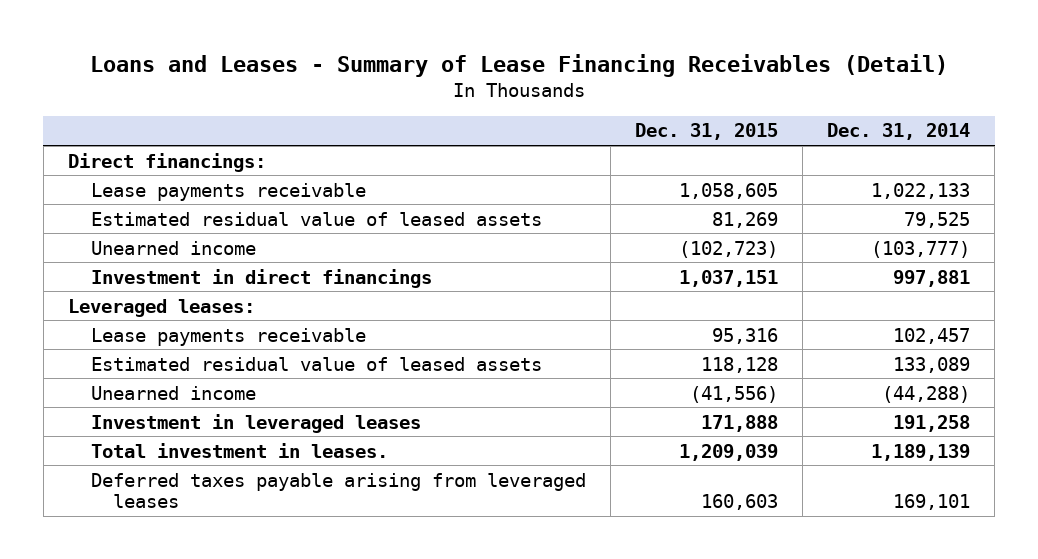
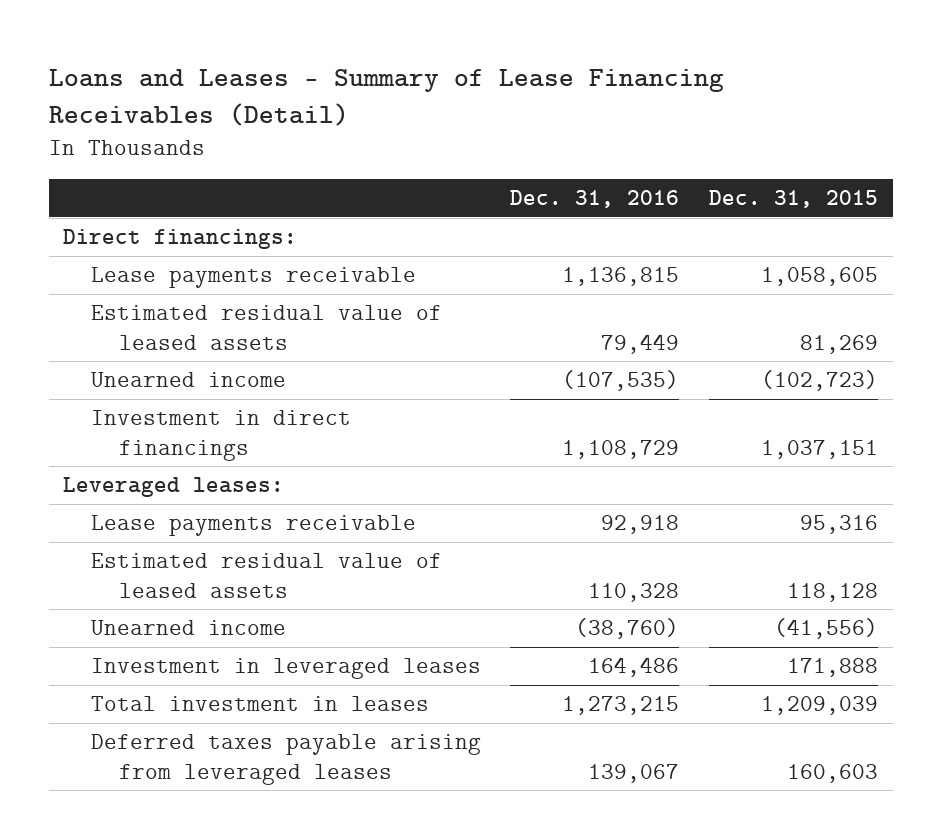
[827,123,971,141] Dec. 31, 2014 -> none
none -> [510,190,680,209] Dec. 31, 2016
[90,442,388,458] Total investment in leases. -> [91,696,430,712] Total investment in leases

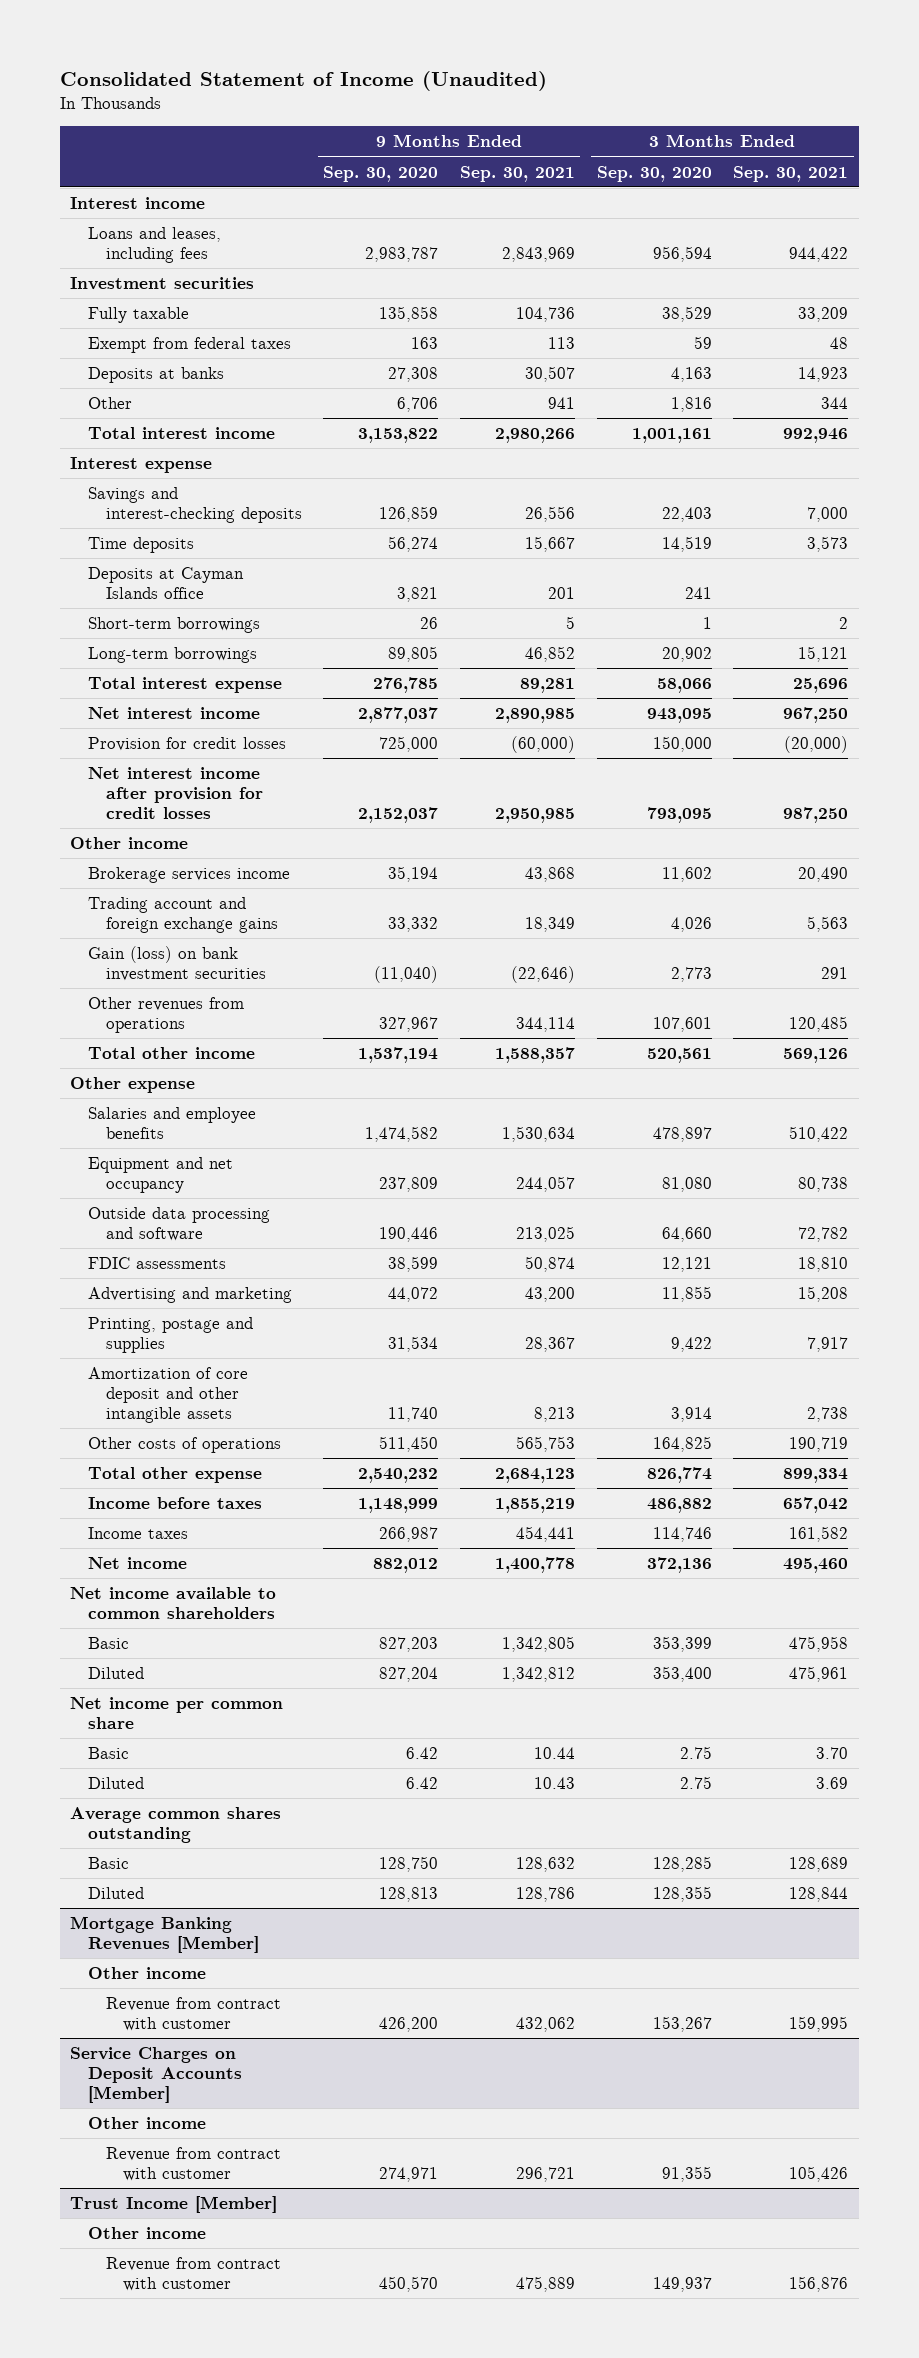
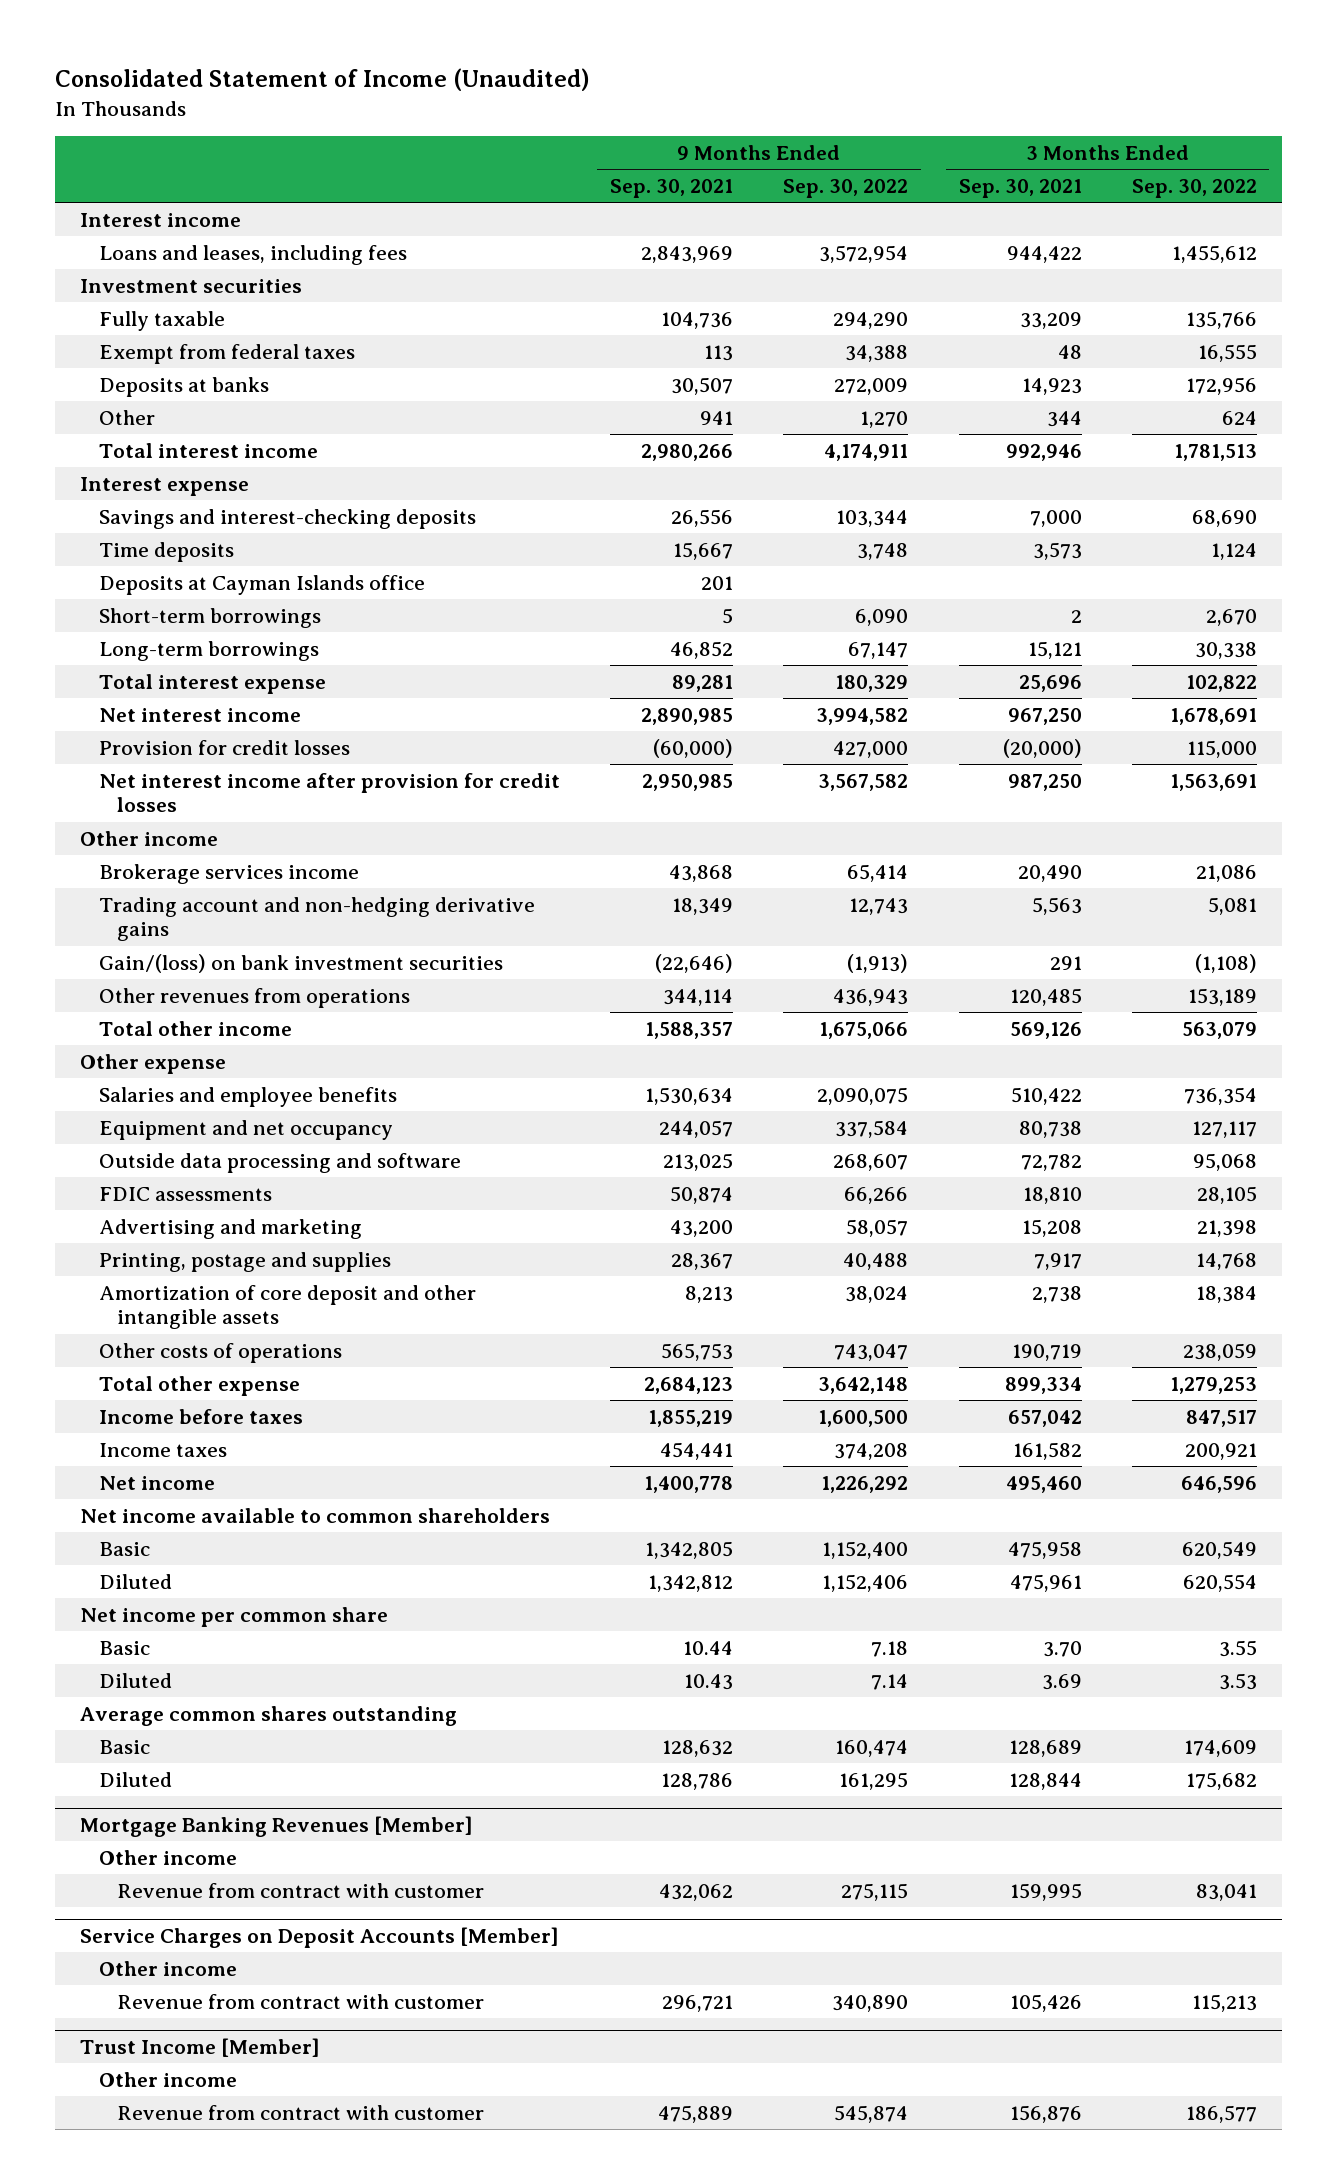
[323,165,439,182] Sep. 30, 2020 -> none
[596,165,712,182] Sep. 30, 2020 -> none
none -> [783,179,909,199] Sep. 30, 2022
none -> [1131,179,1257,199] Sep. 30, 2022
[87,897,278,933] Trading account and foreign exchange gains -> [98,896,535,942] Trading account and non-hedging derivative gains
[87,946,266,981] Gain (loss) on bank investment securities -> [98,953,503,973] Gain/(loss) on bank investment securities

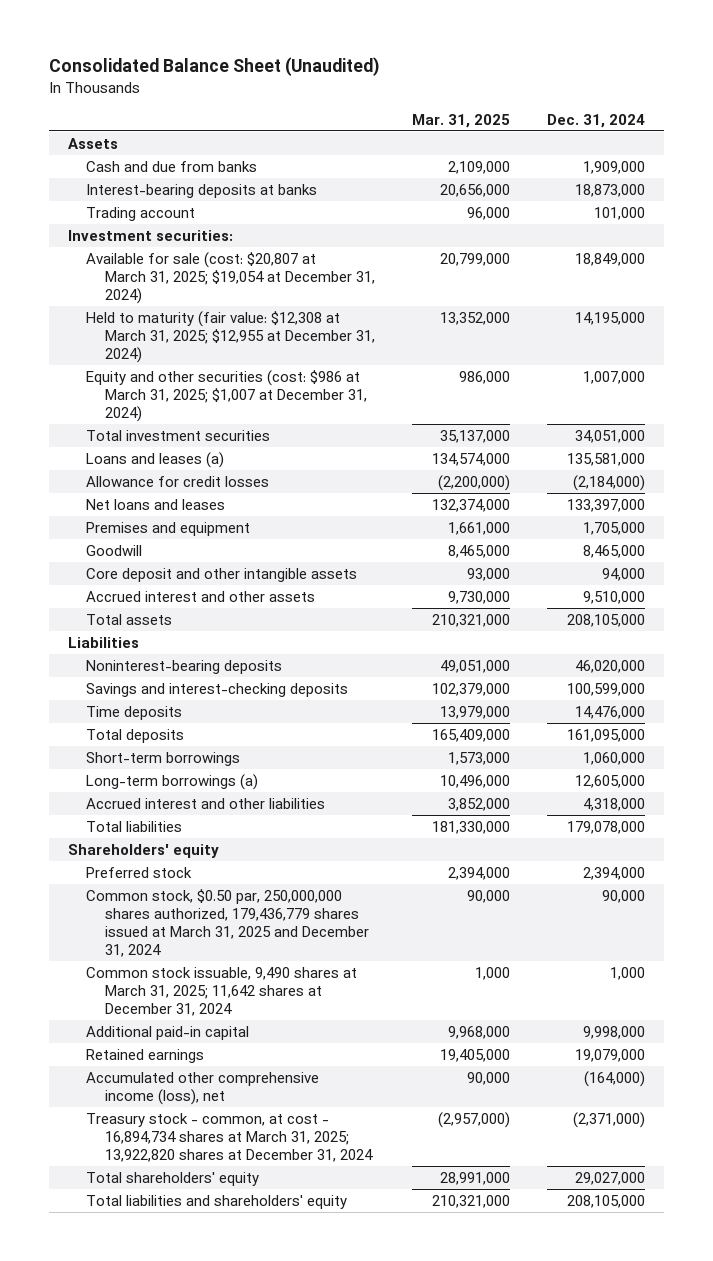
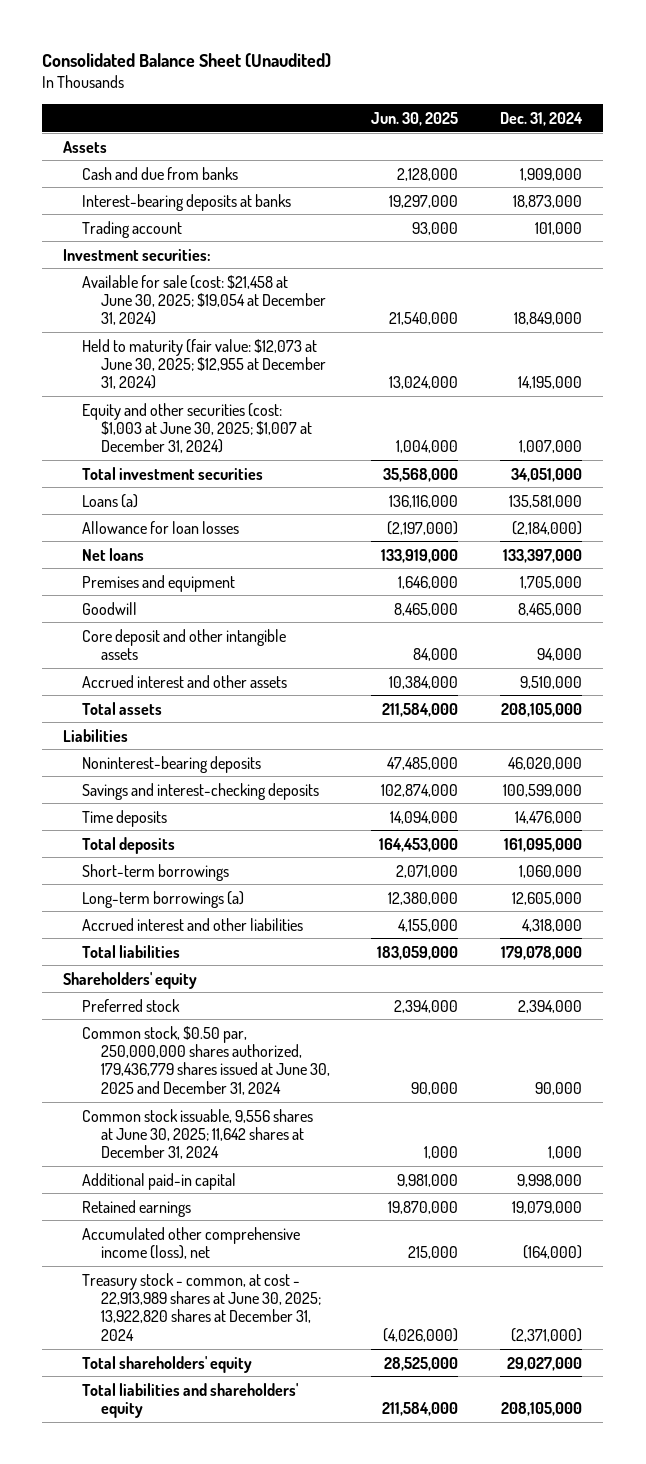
[412,113,511,128] Mar. 31, 2025 -> none
none -> [371,111,459,126] Jun. 30, 2025
[86,251,375,304] Available for sale (cost: $20,807 at March 31, 2025; $19,054 at December 31, 2024) -> [81,274,326,326] Available for sale (cost: $21,458 at June 30, 2025; $19,054 at December 31, 2024)
[86,310,375,363] Held to maturity (fair value: $12,308 at March 31, 2025; $12,955 at December 31, 2024) -> [81,338,326,390] Held to maturity (fair value: $12,073 at June 30, 2025; $12,955 at December 31, 2024)
[86,369,367,422] Equity and other securities (cost: $986 at March 31, 2025; $1,007 at December 31, 2024) -> [81,402,312,454] Equity and other securities (cost: $1,003 at June 30, 2025; $1,007 at December 31, 2024)
[86,451,225,468] Loans and leases (a) -> [81,493,138,508] Loans (a)
[86,475,270,487] Allowance for credit losses -> [81,520,239,534] Allowance for loan losses
[86,498,226,510] Net loans and leases -> [81,547,144,561] Net loans
[86,888,369,957] Common stock, $0.50 par, 250,000,000 shares authorized, 179,436,779 shares issued at March 31, 2025 and December 31, 2024 -> [81,1025,330,1095] Common stock, $0.50 par, 250,000,000 shares authorized, 179,436,779 shares issued at June 30, 2025 and December 31, 2024
[86,966,358,1016] Common stock issuable, 9,490 shares at March 31, 2025; 11,642 shares at December 31, 2024 -> [81,1108,313,1160] Common stock issuable, 9,556 shares at June 30, 2025; 11,642 shares at December 31, 2024
[86,1112,373,1162] Treasury stock - common, at cost - 16,894,734 shares at March 31, 2025; 13,922,820 shares at December 31, 2024 -> [81,1272,321,1341] Treasury stock - common, at cost - 22,913,989 shares at June 30, 2025; 13,922,820 shares at December 31, 2024

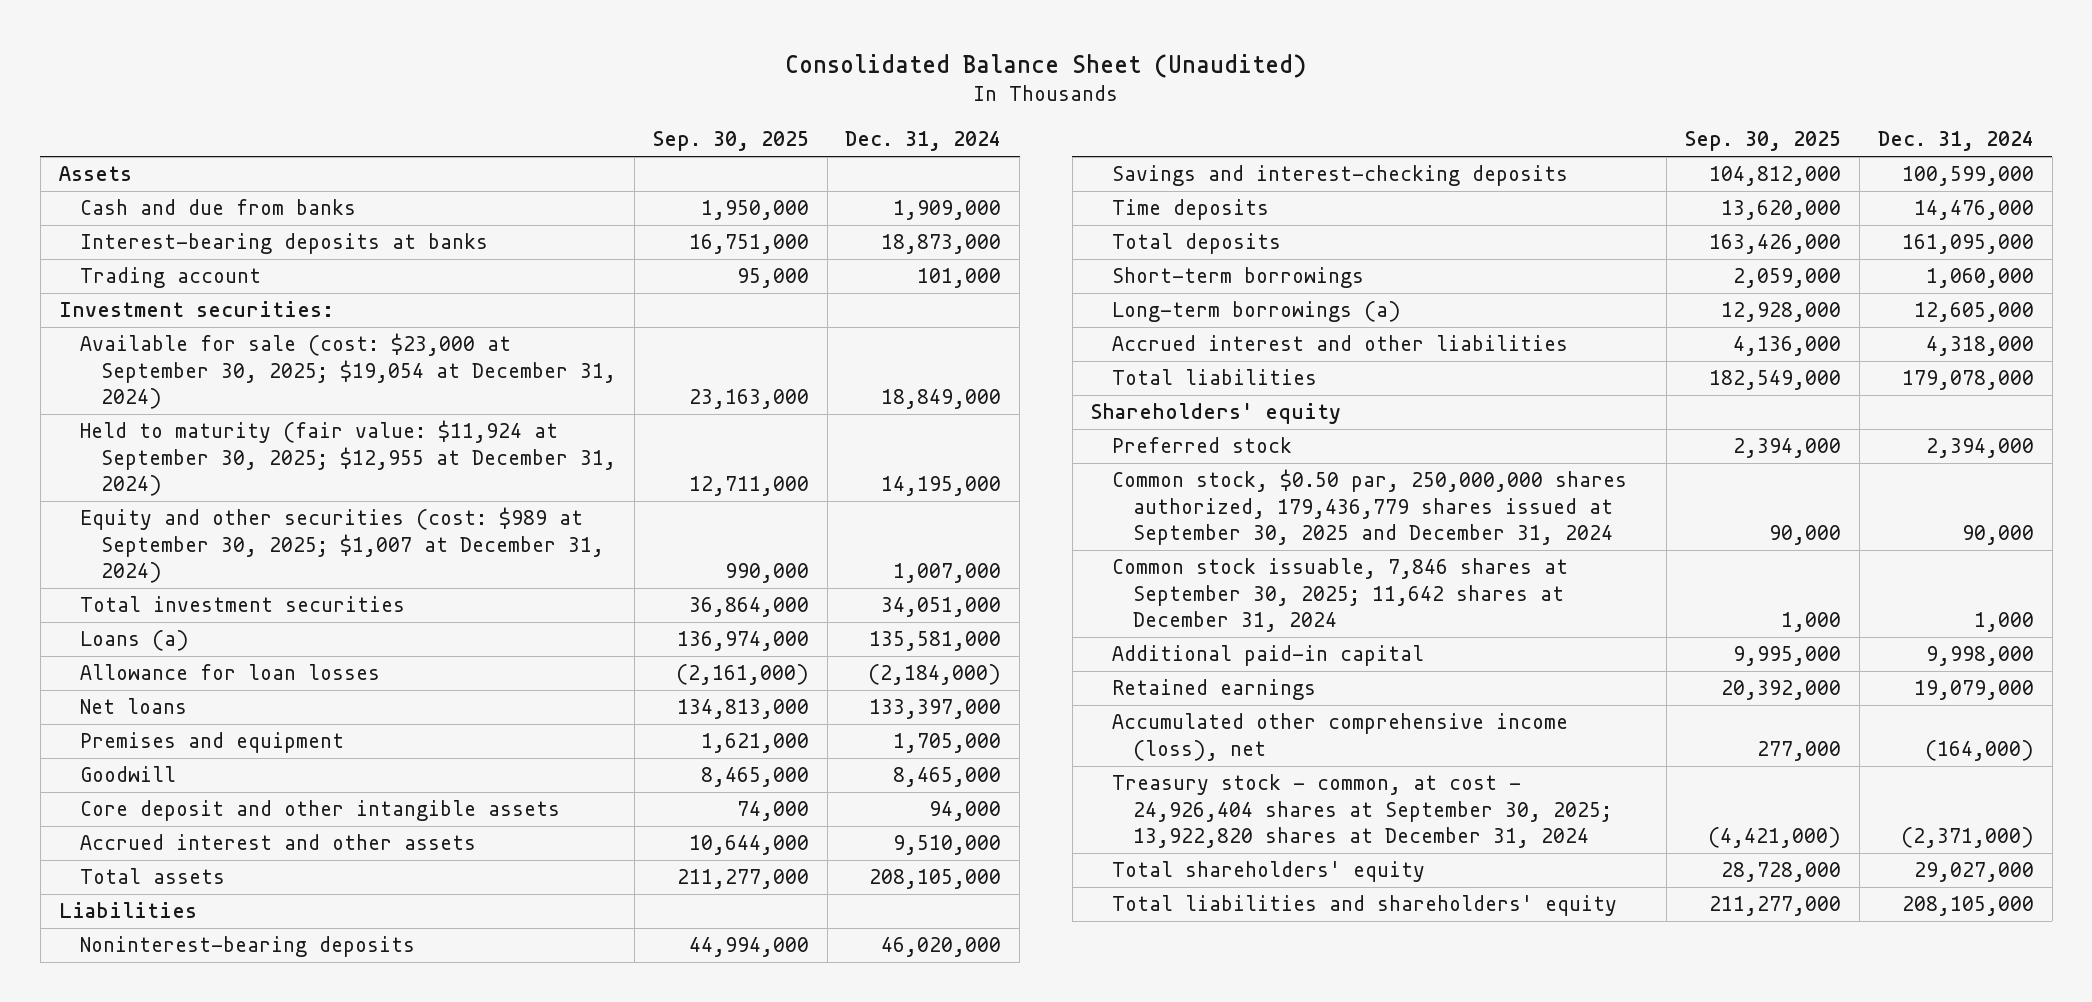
[371,111,459,126] Jun. 30, 2025 -> none
none -> [652,131,809,152] Sep. 30, 2025
[81,274,326,326] Available for sale (cost: $21,458 at June 30, 2025; $19,054 at December 31, 2024) -> [79,333,616,409] Available for sale (cost: $23,000 at September 30, 2025; $19,054 at December 31, 2024)
[81,338,326,390] Held to maturity (fair value: $12,073 at June 30, 2025; $12,955 at December 31, 2024) -> [79,420,616,496] Held to maturity (fair value: $11,924 at September 30, 2025; $12,955 at December 31, 2024)
[81,402,312,454] Equity and other securities (cost: $1,003 at June 30, 2025; $1,007 at December 31, 2024) -> [79,507,604,583] Equity and other securities (cost: $989 at September 30, 2025; $1,007 at December 31, 2024)
[81,1025,330,1095] Common stock, $0.50 par, 250,000,000 shares authorized, 179,436,779 shares issued at June 30, 2025 and December 31, 2024 -> [1111,469,1627,545] Common stock, $0.50 par, 250,000,000 shares authorized, 179,436,779 shares issued at September 30, 2025 and December 31, 2024
[81,1108,313,1160] Common stock issuable, 9,556 shares at June 30, 2025; 11,642 shares at December 31, 2024 -> [1111,558,1568,632] Common stock issuable, 7,846 shares at September 30, 2025; 11,642 shares at December 31, 2024
[81,1272,321,1341] Treasury stock - common, at cost - 22,913,989 shares at June 30, 2025; 13,922,820 shares at December 31, 2024 -> [1111,774,1612,848] Treasury stock - common, at cost - 24,926,404 shares at September 30, 2025; 13,922,820 shares at December 31, 2024

